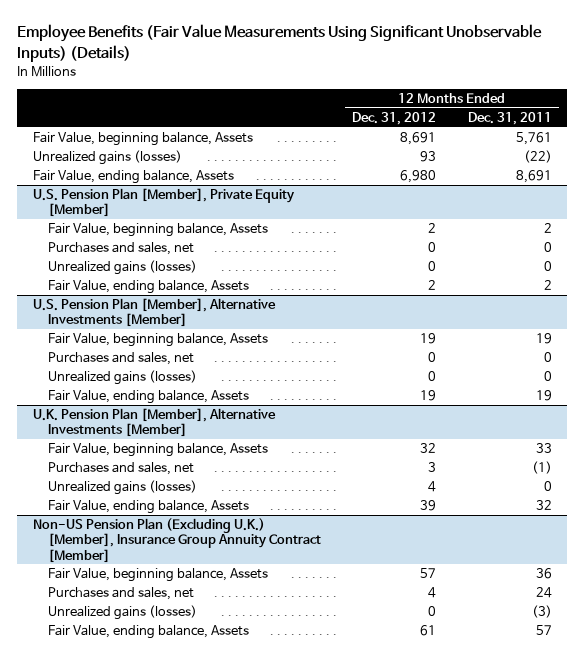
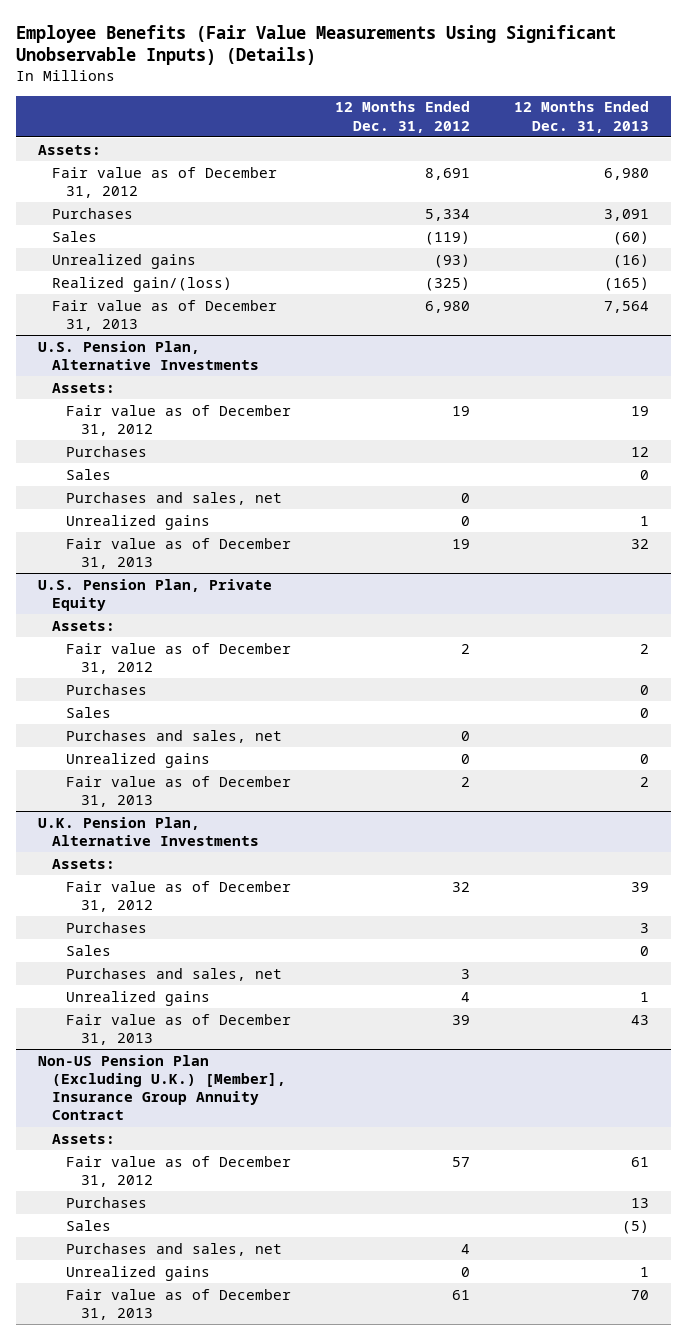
[467,111,552,125] Dec. 31, 2011 -> none
none -> [513,101,649,133] 12 Months Ended Dec. 31, 2013
[32,188,295,218] U.S. Pension Plan [Member], Private Equity [Member] -> none
none -> [37,144,101,155] Assets:
[32,132,253,147] Fair Value, beginning balance, Assets -> [52,166,278,199] Fair value as of December 31, 2012
none -> [52,207,134,219] Purchases
none -> [52,230,98,242] Sales
[32,150,182,166] Unrealized gains (losses) -> [52,253,197,269] Unrealized gains
[420,151,437,163] 93 -> [433,253,470,268] (93)
none -> [52,276,233,292] Realized gain/(loss)
[32,170,234,185] Fair Value, ending balance, Assets -> [52,299,278,332] Fair value as of December 31, 2013
none -> [37,340,260,371] U.S. Pension Plan, Alternative Investments
none -> [52,382,116,393] Assets:
[48,223,269,238] Fair Value, beginning balance, Assets -> [66,404,292,437] Fair value as of December 31, 2012
[428,223,437,234] 2 -> [451,405,470,416] 19
none -> [66,445,148,457] Purchases
none -> [66,468,112,480] Sales
[32,298,276,328] U.S. Pension Plan [Member], Alternative Investments [Member] -> none
[48,260,198,276] Unrealized gains (losses) -> [66,514,211,530] Unrealized gains
[48,280,250,295] Fair Value, ending balance, Assets -> [66,537,292,570] Fair value as of December 31, 2013
[428,280,437,291] 2 -> [451,538,470,549] 19
none -> [37,578,272,612] U.S. Pension Plan, Private Equity
none -> [52,620,116,631] Assets:
[48,333,269,348] Fair Value, beginning balance, Assets -> [66,642,292,675] Fair value as of December 31, 2012
[420,333,437,345] 19 -> [460,643,470,654] 2
none -> [66,683,148,695] Purchases
none -> [66,706,112,718] Sales
[48,370,198,386] Unrealized gains (losses) -> [66,752,211,768] Unrealized gains
[48,390,250,405] Fair Value, ending balance, Assets -> [66,775,292,808] Fair value as of December 31, 2013
[420,390,437,402] 19 -> [460,776,470,787] 2
[32,408,276,438] U.K. Pension Plan [Member], Alternative Investments [Member] -> [37,816,260,847] U.K. Pension Plan, Alternative Investments
none -> [52,858,116,869] Assets:
[48,443,269,458] Fair Value, beginning balance, Assets -> [66,880,292,913] Fair value as of December 31, 2012
none -> [66,921,148,933] Purchases
none -> [66,944,112,956] Sales
[48,480,198,496] Unrealized gains (losses) -> [66,990,211,1006] Unrealized gains
[48,500,250,515] Fair Value, ending balance, Assets -> [66,1013,292,1046] Fair value as of December 31, 2013
[32,518,322,563] Non-US Pension Plan (Excluding U.K.) [Member], Insurance Group Annuity Contract [Member] -> [37,1054,287,1121] Non-US Pension Plan (Excluding U.K.) [Member], Insurance Group Annuity Contract
none -> [52,1133,116,1144] Assets:
[48,568,269,583] Fair Value, beginning balance, Assets -> [66,1155,292,1188] Fair value as of December 31, 2012
none -> [66,1196,148,1208] Purchases
none -> [66,1219,112,1231] Sales
[48,605,198,621] Unrealized gains (losses) -> [66,1265,211,1281] Unrealized gains
[48,625,250,640] Fair Value, ending balance, Assets -> [66,1288,292,1321] Fair value as of December 31, 2013

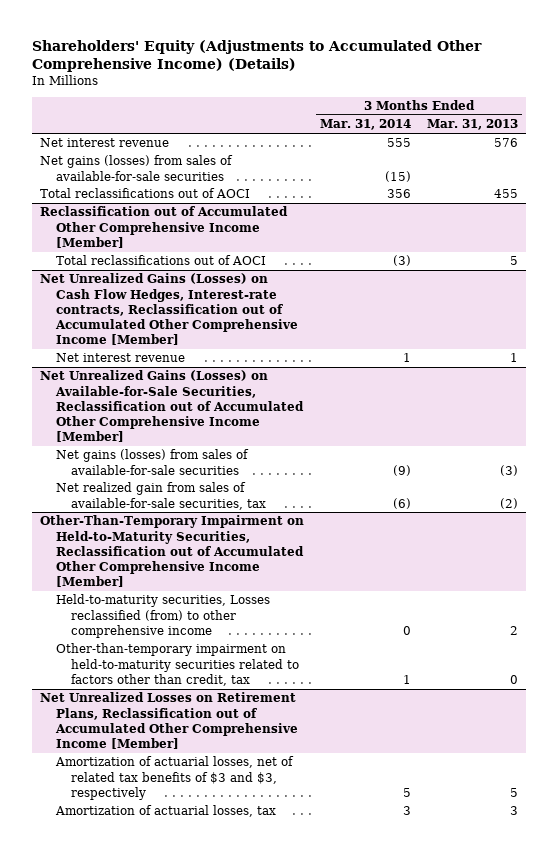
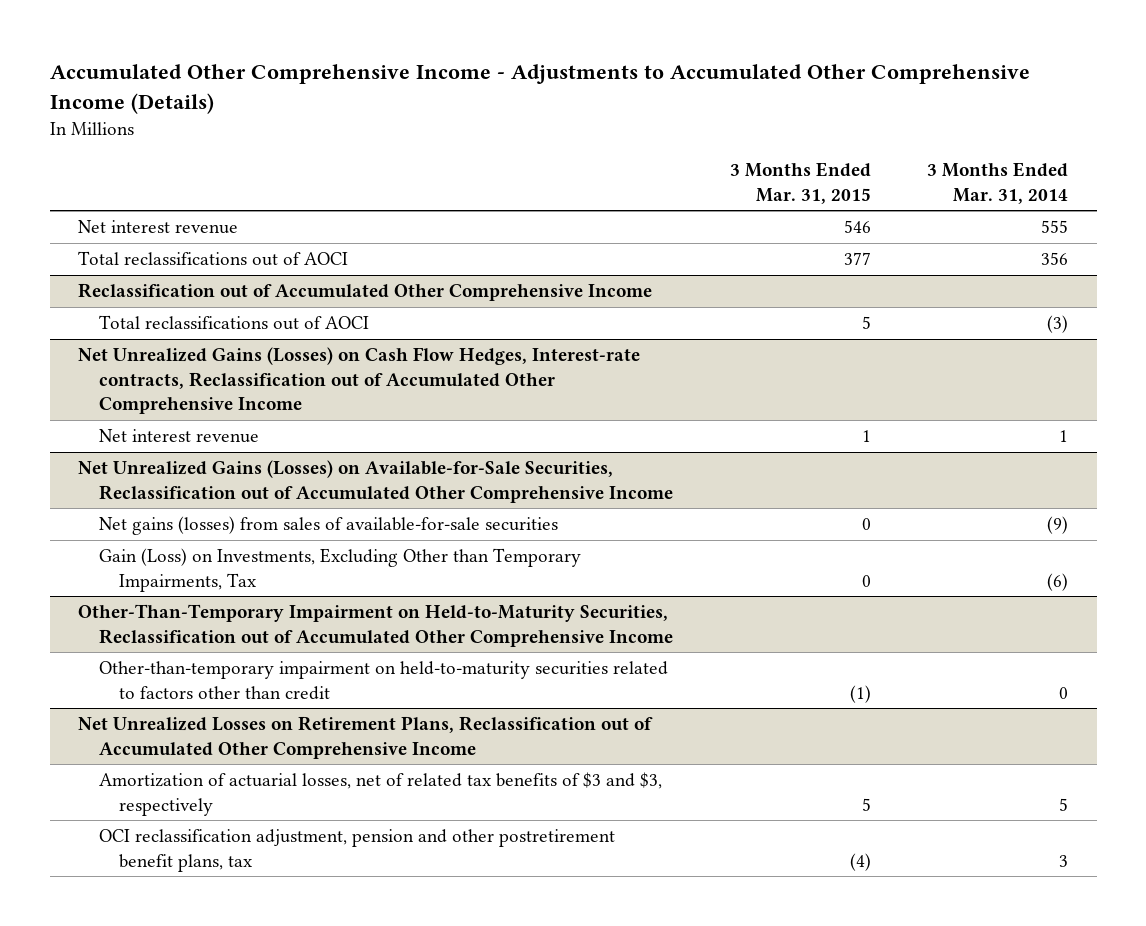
[32,39,483,72] Shareholders' Equity (Adjustments to Accumulated Other Comprehensive Income) (Details) -> [49,64,1030,115] Accumulated Other Comprehensive Income - Adjustments to Accumulated Other Comprehensive Income (Details)
[427,119,519,131] Mar. 31, 2013 -> none
none -> [729,162,871,204] 3 Months Ended Mar. 31, 2015
[40,155,234,181] Net gains (losses) from sales of available-for-sale securities -> none
[40,206,289,248] Reclassification out of Accumulated Other Comprehensive Income [Member] -> [78,282,653,301] Reclassification out of Accumulated Other Comprehensive Income
[40,273,298,346] Net Unrealized Gains (Losses) on Cash Flow Hedges, Interest-rate contracts, Reclassification out of Accumulated Other Comprehensive Income [Member] -> [78,346,641,415] Net Unrealized Gains (Losses) on Cash Flow Hedges, Interest-rate contracts, Reclassification out of Accumulated Other Comprehensive Income
[40,370,304,443] Net Unrealized Gains (Losses) on Available-for-Sale Securities, Reclassification out of Accumulated Other Comprehensive Income [Member] -> [78,459,673,503] Net Unrealized Gains (Losses) on Available-for-Sale Securities, Reclassification out of Accumulated Other Comprehensive Income
[55,643,300,686] Other-than-temporary impairment on held-to-maturity securities related to factors other than credit, tax -> none
[55,482,267,510] Net realized gain from sales of available-for-sale securities, tax -> [98,547,581,592] Gain (Loss) on Investments, Excluding Other than Temporary Impairments, Tax
[40,515,305,588] Other-Than-Temporary Impairment on Held-to-Maturity Securities, Reclassification out of Accumulated Other Comprehensive Income [Member] -> [78,603,673,647] Other-Than-Temporary Impairment on Held-to-Maturity Securities, Reclassification out of Accumulated Other Comprehensive Income
[55,594,270,638] Held-to-maturity securities, Losses reclassified (from) to other comprehensive income -> [98,660,668,700] Other-than-temporary impairment on held-to-maturity securities related to factors other than credit
[40,692,298,750] Net Unrealized Losses on Retirement Plans, Reclassification out of Accumulated Other Comprehensive Income [Member] -> [78,715,654,759] Net Unrealized Losses on Retirement Plans, Reclassification out of Accumulated Other Comprehensive Income
[54,805,276,818] Amortization of actuarial losses, tax -> [98,828,615,872] OCI reclassification adjustment, pension and other postretirement benefit plans, tax

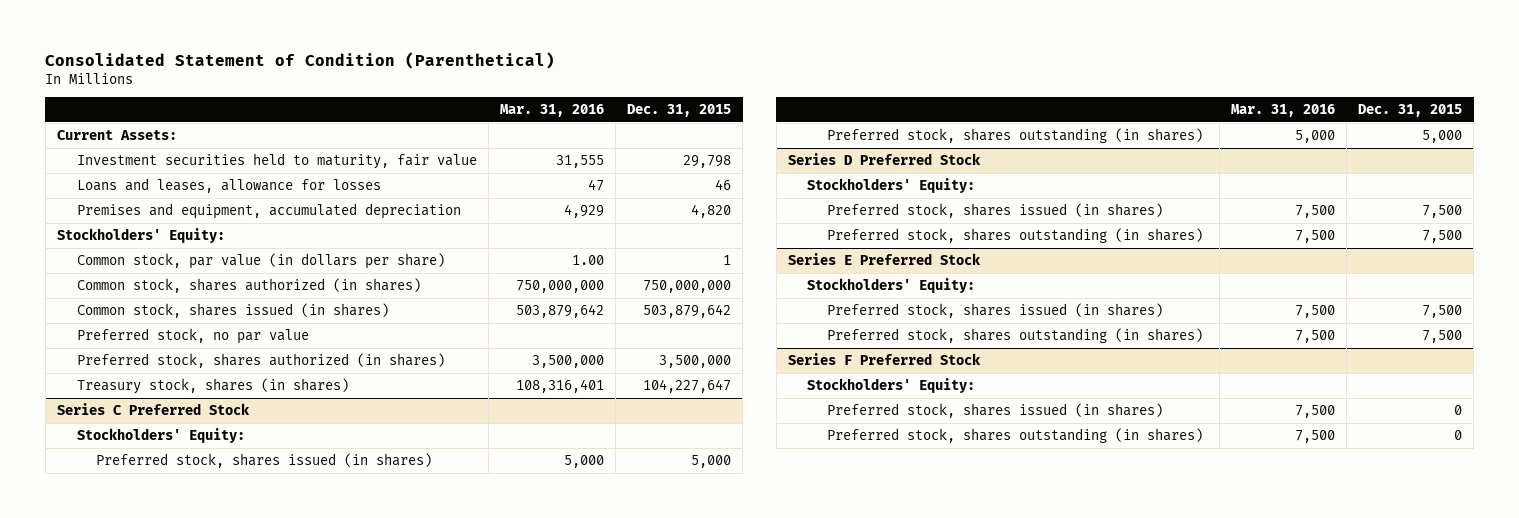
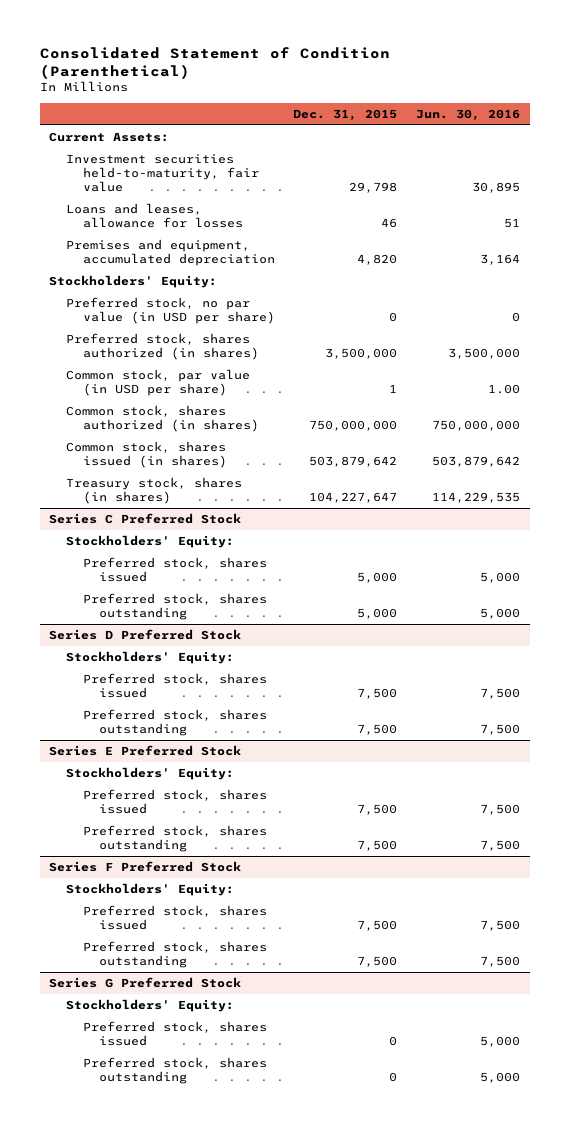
[499,103,604,117] Mar. 31, 2016 -> none
none -> [416,108,521,121] Jun. 30, 2016
[76,152,477,169] Investment securities held to maturity, fair value -> [65,153,259,192] Investment securities held-to-maturity, fair value
none -> [65,296,275,324] Preferred stock, no par value (in USD per share)
[76,352,445,368] Preferred stock, shares authorized (in shares) -> [65,332,259,360] Preferred stock, shares authorized (in shares)
[76,252,445,269] Common stock, par value (in dollars per share) -> [65,368,250,396] Common stock, par value (in USD per share)
[76,327,309,344] Preferred stock, no par value -> none
[96,452,433,468] Preferred stock, shares issued (in shares) -> [82,556,267,582] Preferred stock, shares issued
[827,127,1204,143] Preferred stock, shares outstanding (in shares) -> [82,592,267,620] Preferred stock, shares outstanding
[827,202,1164,218] Preferred stock, shares issued (in shares) -> [82,672,267,698] Preferred stock, shares issued
[827,227,1204,243] Preferred stock, shares outstanding (in shares) -> [82,708,267,736] Preferred stock, shares outstanding
[827,302,1164,318] Preferred stock, shares issued (in shares) -> [82,788,267,814] Preferred stock, shares issued
[827,327,1204,343] Preferred stock, shares outstanding (in shares) -> [82,824,267,852] Preferred stock, shares outstanding
[827,402,1164,418] Preferred stock, shares issued (in shares) -> [82,904,267,930] Preferred stock, shares issued
[1453,404,1462,415] 0 -> [357,919,398,931] 7,500
[827,427,1204,443] Preferred stock, shares outstanding (in shares) -> [82,940,267,968] Preferred stock, shares outstanding
[1453,429,1462,440] 0 -> [357,955,398,967] 7,500
none -> [49,976,242,988] Series G Preferred Stock
none -> [65,998,234,1012] Stockholders' Equity:
none -> [82,1020,267,1046] Preferred stock, shares issued
none -> [82,1056,267,1084] Preferred stock, shares outstanding

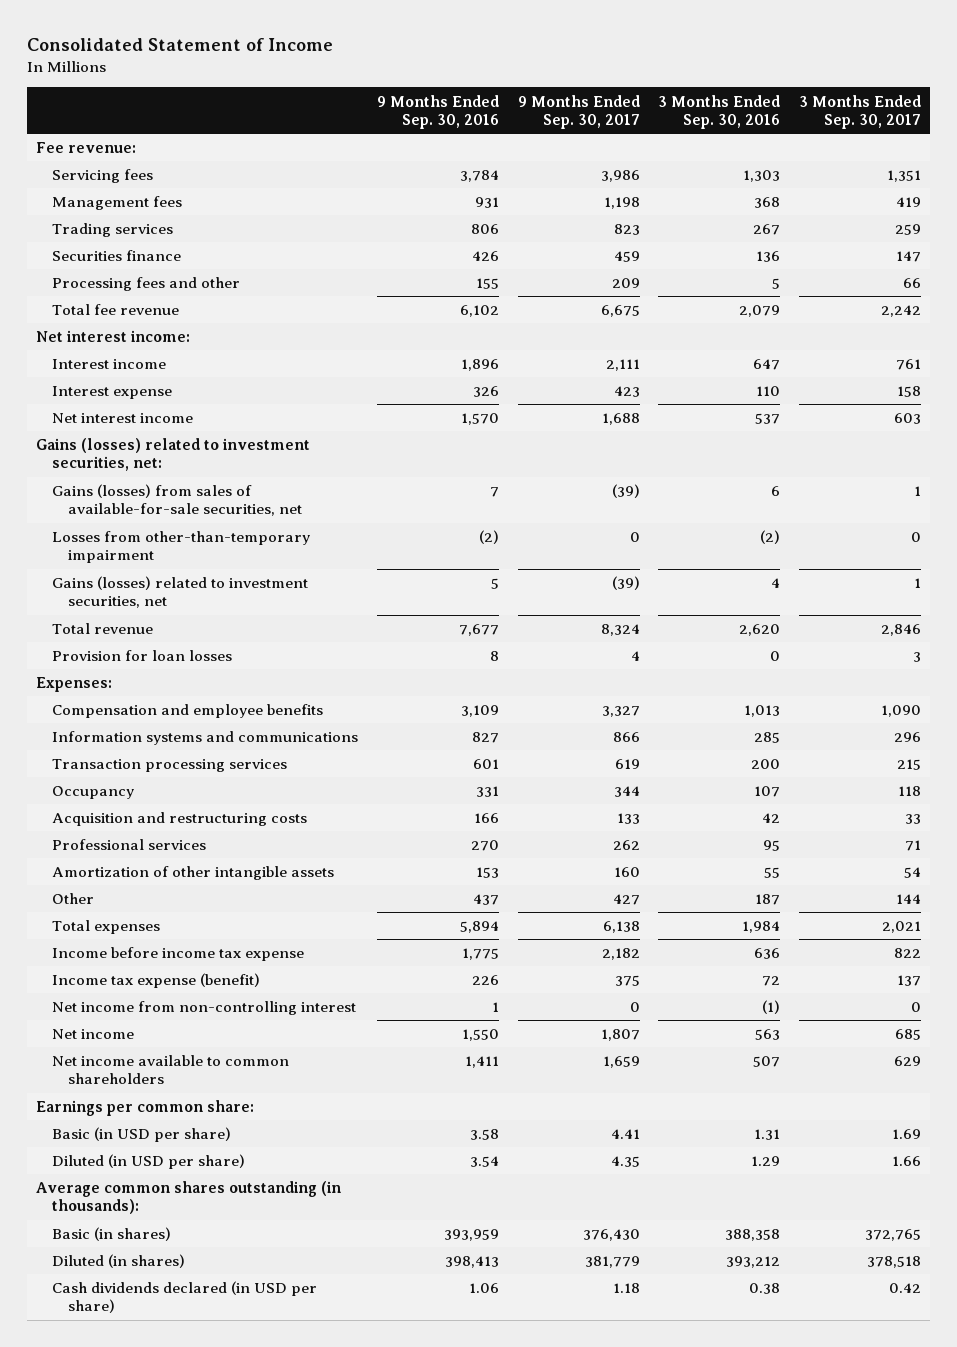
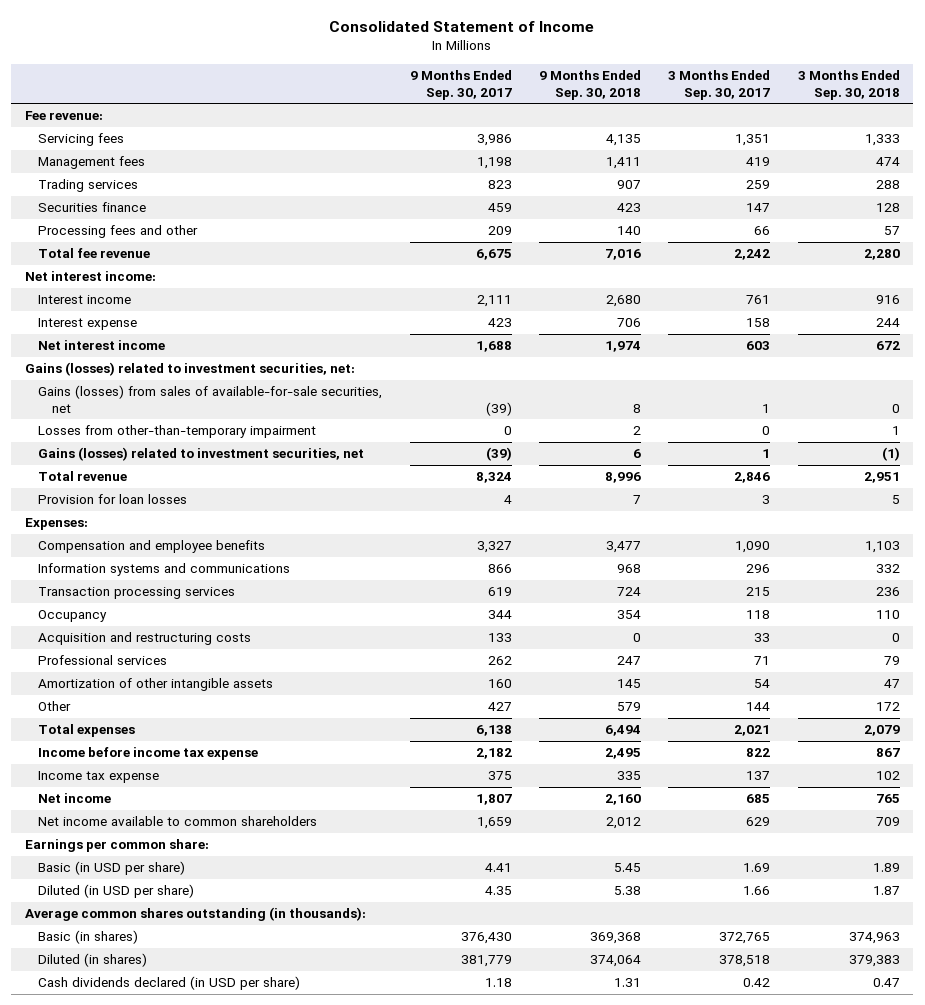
[376,94,499,129] 9 Months Ended Sep. 30, 2016 -> none
[658,94,781,129] 3 Months Ended Sep. 30, 2016 -> none
none -> [539,70,642,100] 9 Months Ended Sep. 30, 2018
none -> [797,70,900,100] 3 Months Ended Sep. 30, 2018
[52,1001,357,1016] Net income from non-controlling interest -> none
[52,973,261,989] Income tax expense (benefit) -> [38,771,160,784] Income tax expense

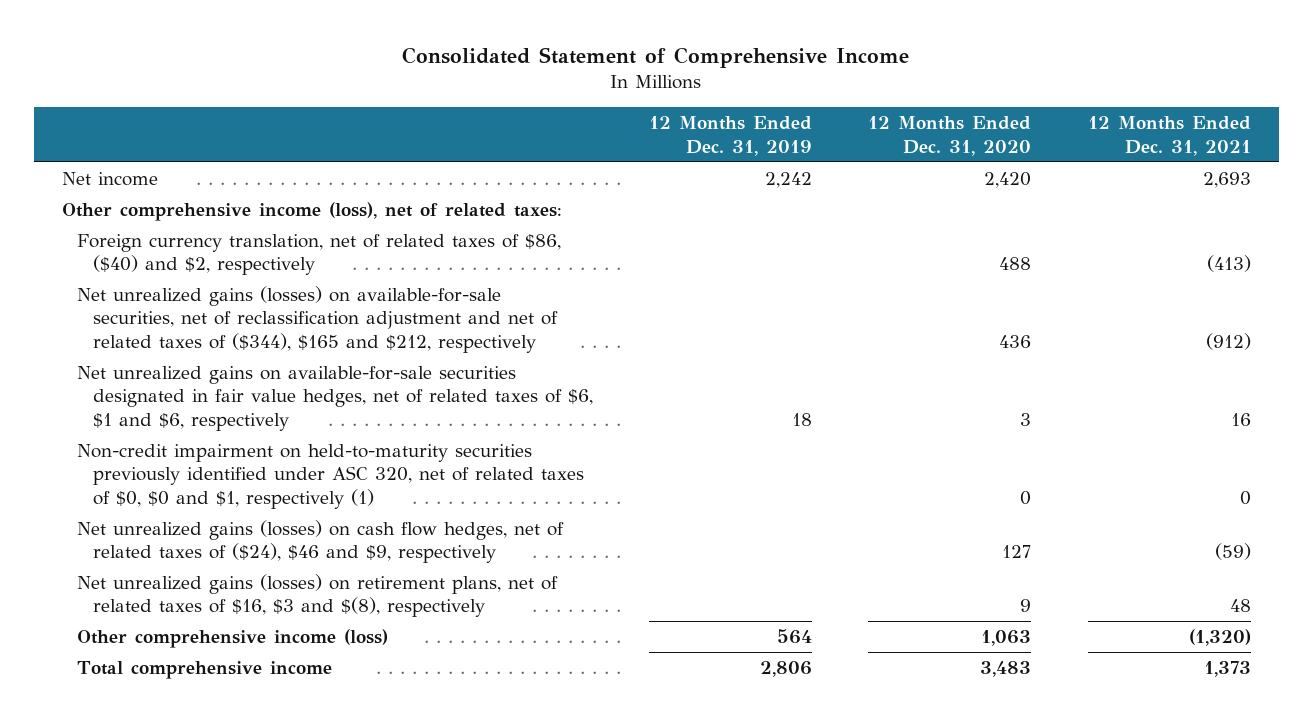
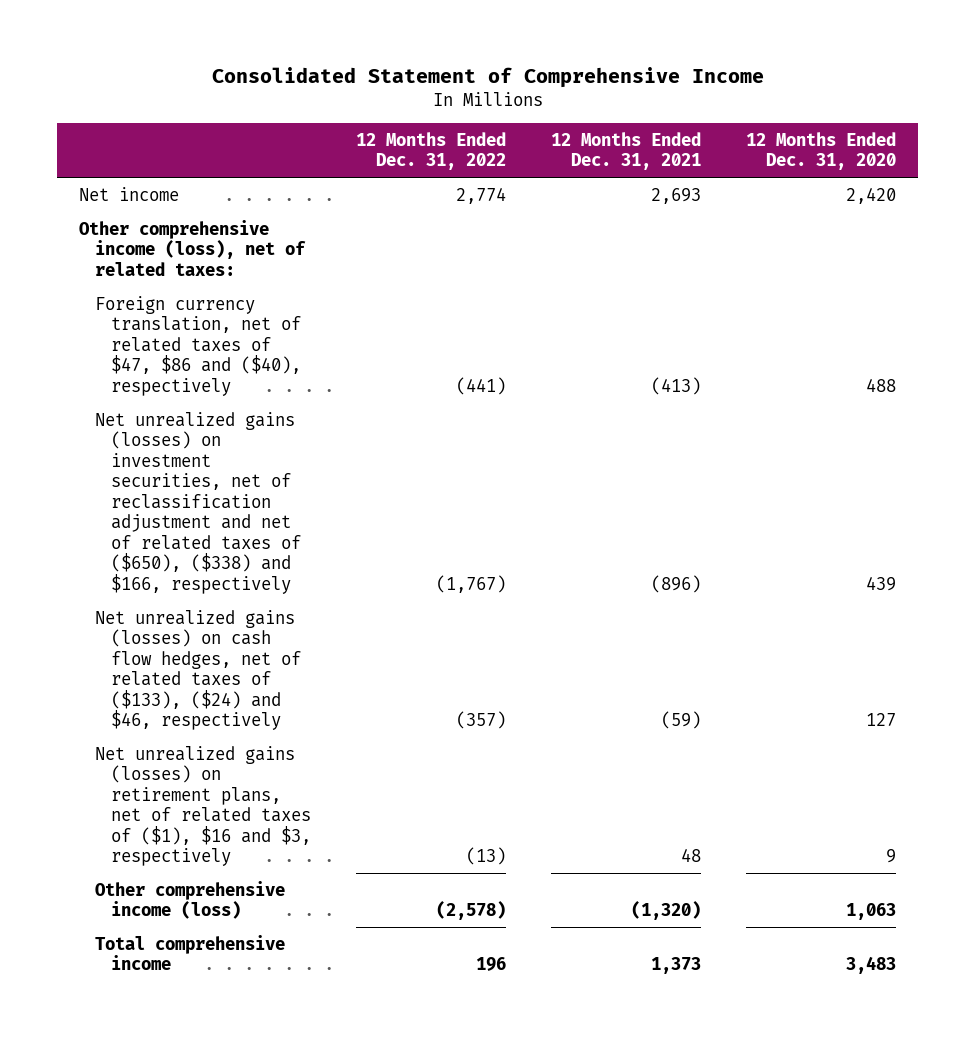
[649,116,813,156] 12 Months Ended Dec. 31, 2019 -> none
none -> [356,131,507,171] 12 Months Ended Dec. 31, 2022
[77,365,593,431] Net unrealized gains on available-for-sale securities designated in fair value hedges, net of related taxes of $6, $1 and $6, respectively -> none
[77,443,584,509] Non-credit impairment on held-to-maturity securities previously identified under ASC 320, net of related taxes of $0, $0 and $1, respectively (1) -> none
[77,233,562,276] Foreign currency translation, net of related taxes of $86, ($40) and $2, respectively -> [95,295,302,396] Foreign currency translation, net of related taxes of $47, $86 and ($40), respectively
[77,285,558,353] Net unrealized gains (losses) on available-for-sale securities, net of reclassification adjustment and net of related taxes of ($344), $165 and $212, respectively -> [95,411,302,594] Net unrealized gains (losses) on investment securities, net of reclassification adjustment and net of related taxes of ($650), ($338) and $166, respectively
[999,334,1032,348] 436 -> [865,575,896,591] 439
[1205,332,1251,350] (912) -> [651,574,702,593] (896)
[77,519,565,564] Net unrealized gains (losses) on cash flow hedges, net of related taxes of ($24), $46 and $9, respectively -> [95,609,302,731] Net unrealized gains (losses) on cash flow hedges, net of related taxes of ($133), ($24) and $46, respectively
[77,573,559,618] Net unrealized gains (losses) on retirement plans, net of related taxes of $16, $3 and $(8), respectively -> [95,745,312,867] Net unrealized gains (losses) on retirement plans, net of related taxes of ($1), $16 and $3, respectively

